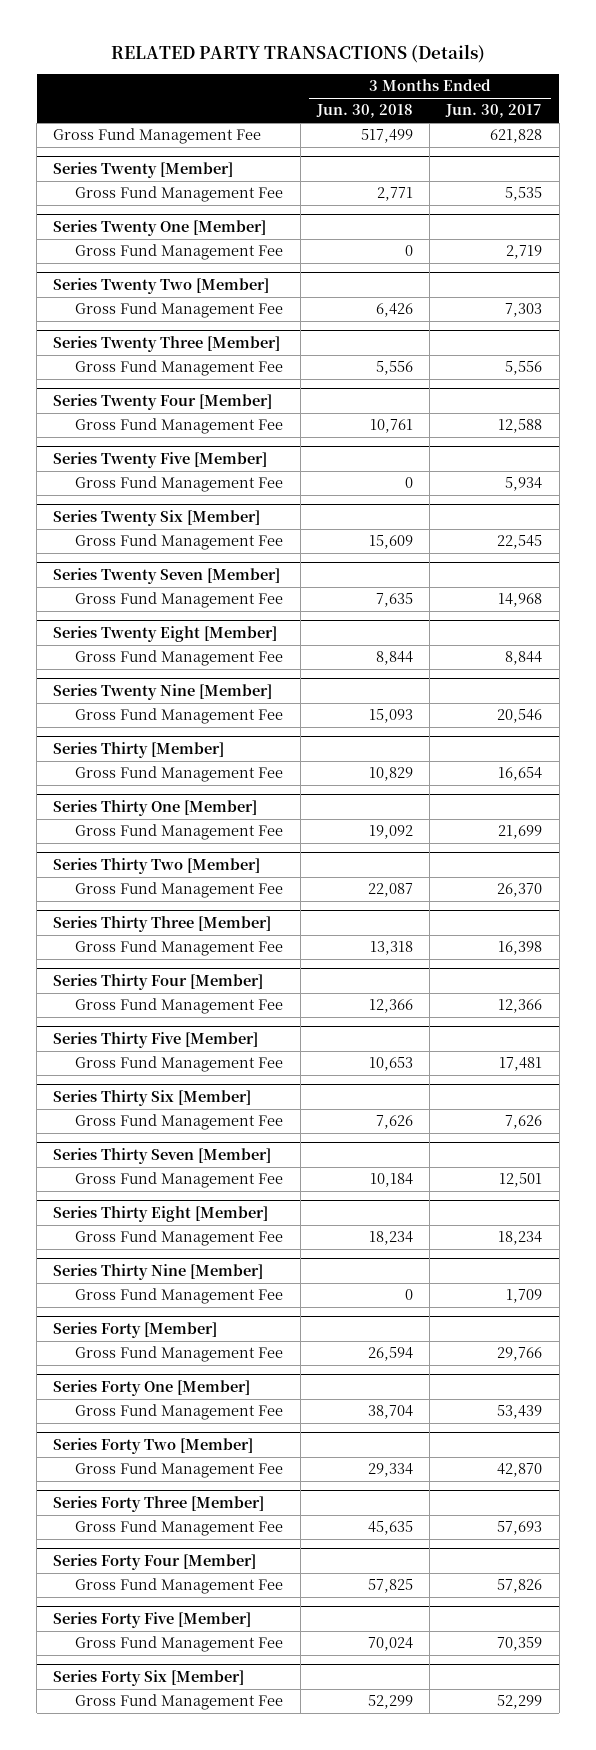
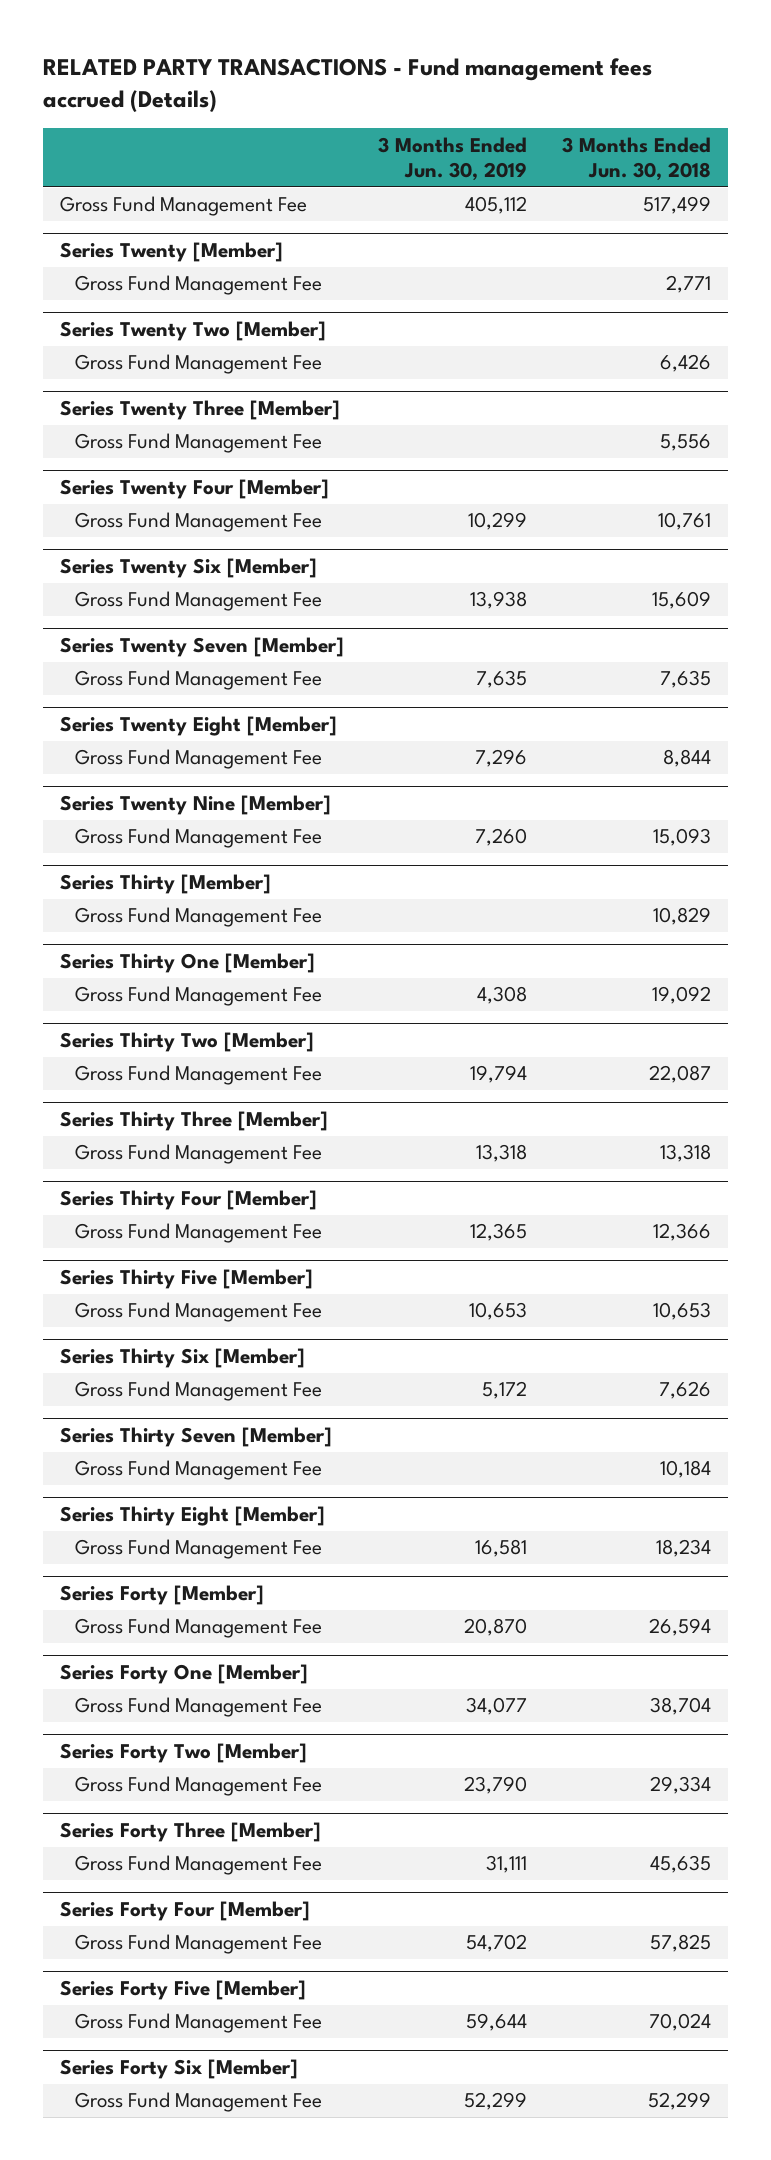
[110,44,485,64] RELATED PARTY TRANSACTIONS (Details) -> [42,58,652,113] RELATED PARTY TRANSACTIONS - Fund management fees accrued (Details)
[445,104,543,119] Jun. 30, 2017 -> none
none -> [378,136,528,182] 3 Months Ended Jun. 30, 2019
[53,219,267,236] Series Twenty One [Member] -> none
[75,244,284,261] Gross Fund Management Fee -> none
[53,451,268,468] Series Twenty Five [Member] -> none
[75,476,284,493] Gross Fund Management Fee -> none
[53,1263,264,1280] Series Thirty Nine [Member] -> none
[75,1288,284,1305] Gross Fund Management Fee -> none

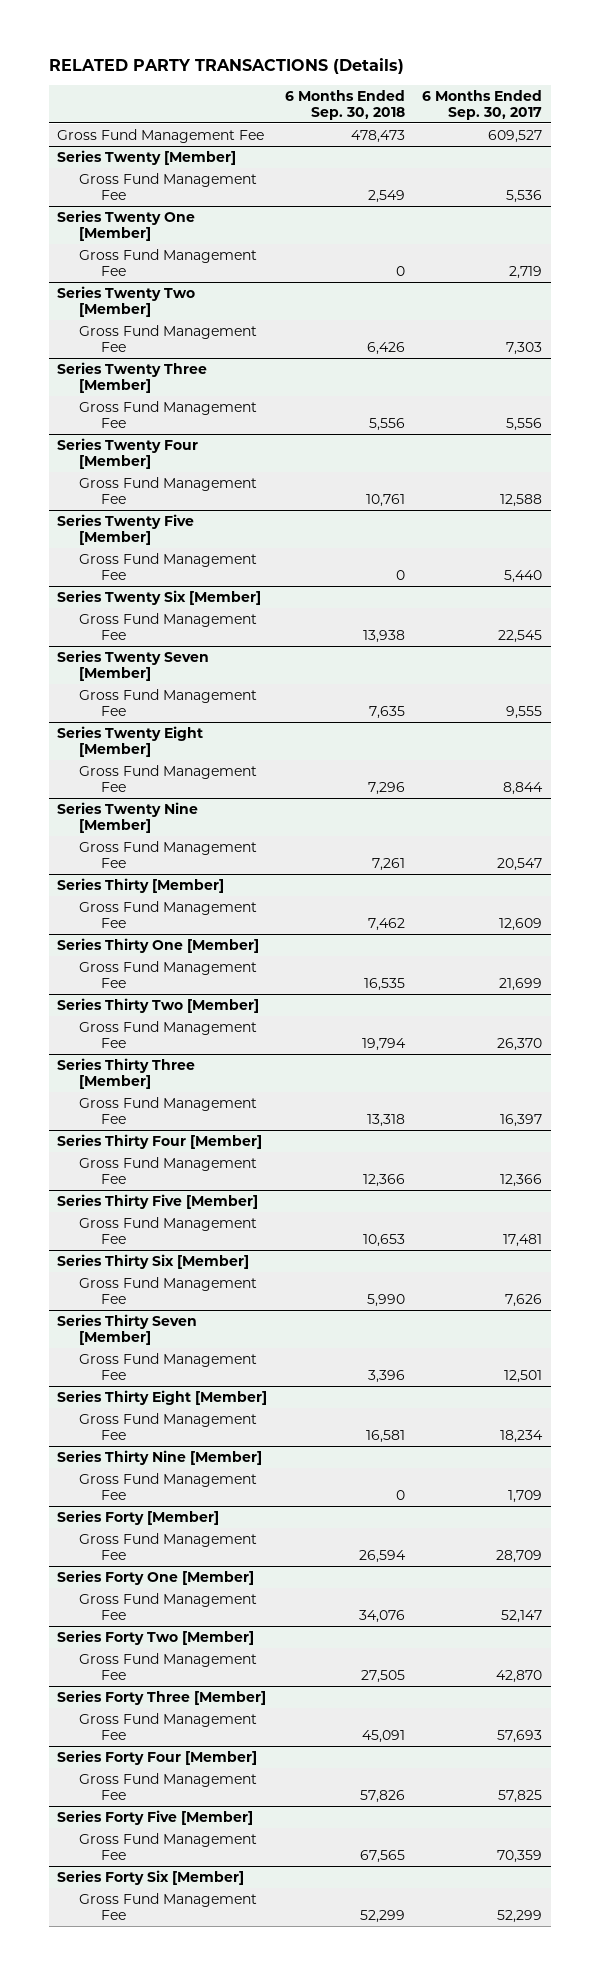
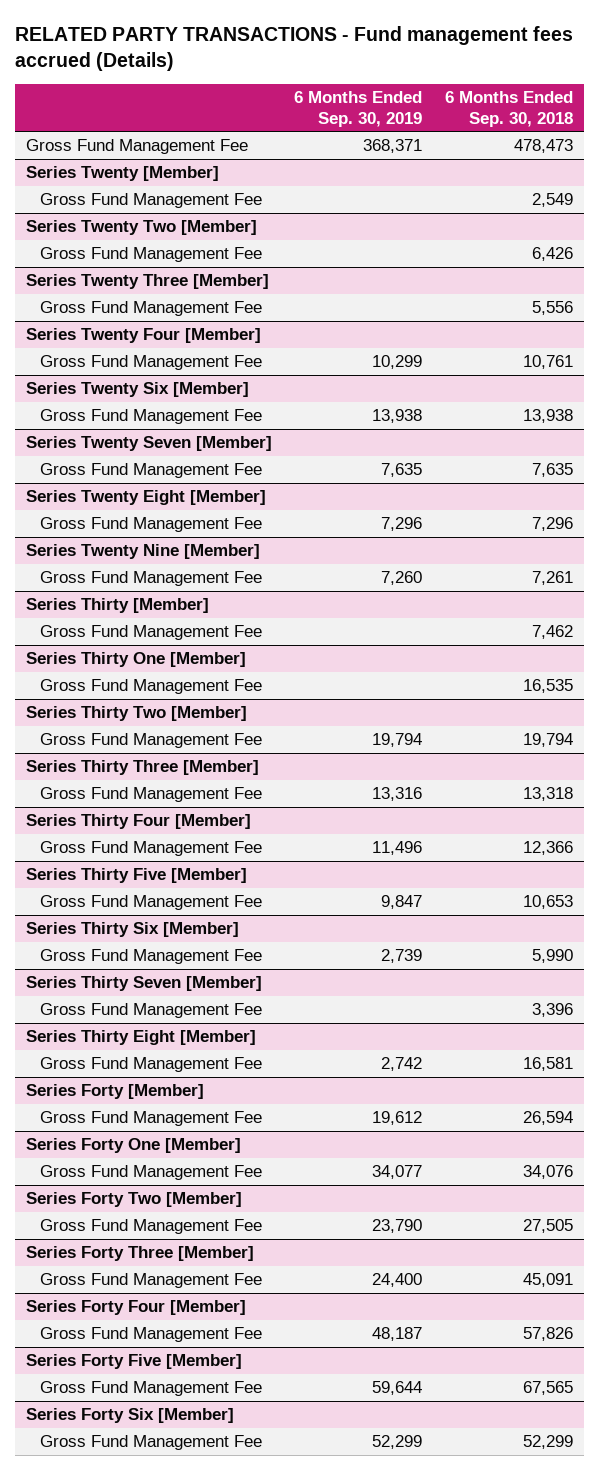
[48,57,404,74] RELATED PARTY TRANSACTIONS (Details) -> [14,25,573,72] RELATED PARTY TRANSACTIONS - Fund management fees accrued (Details)
[421,89,542,120] 6 Months Ended Sep. 30, 2017 -> none
none -> [294,91,423,127] 6 Months Ended Sep. 30, 2019
[57,209,196,242] Series Twenty One [Member] -> none
[79,248,258,277] Gross Fund Management Fee -> none
[57,513,195,546] Series Twenty Five [Member] -> none
[79,552,258,581] Gross Fund Management Fee -> none
[57,1449,263,1465] Series Thirty Nine [Member] -> none
[79,1472,258,1501] Gross Fund Management Fee -> none

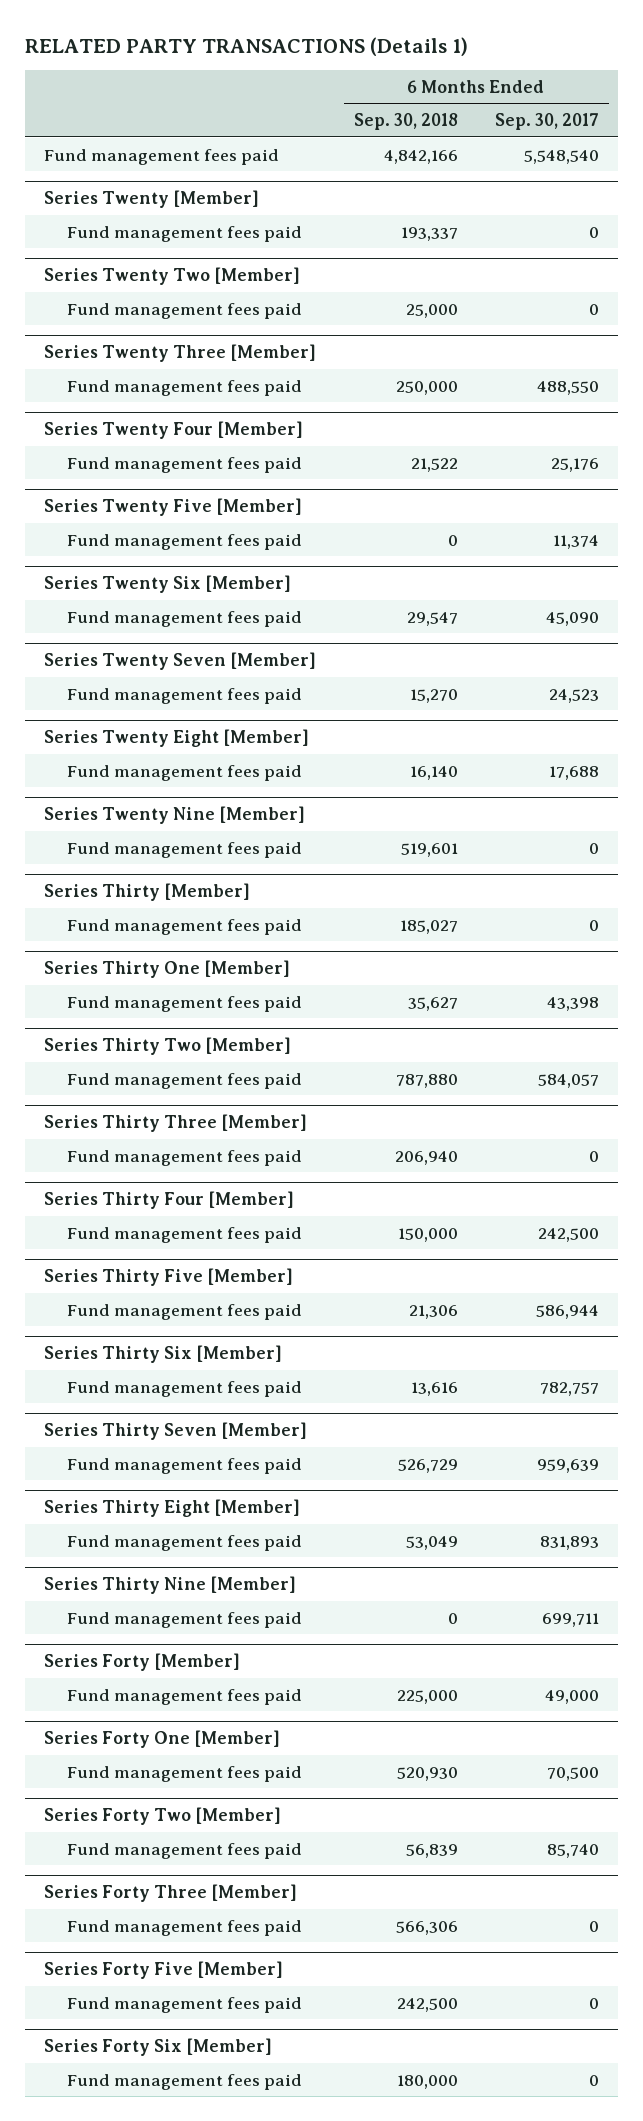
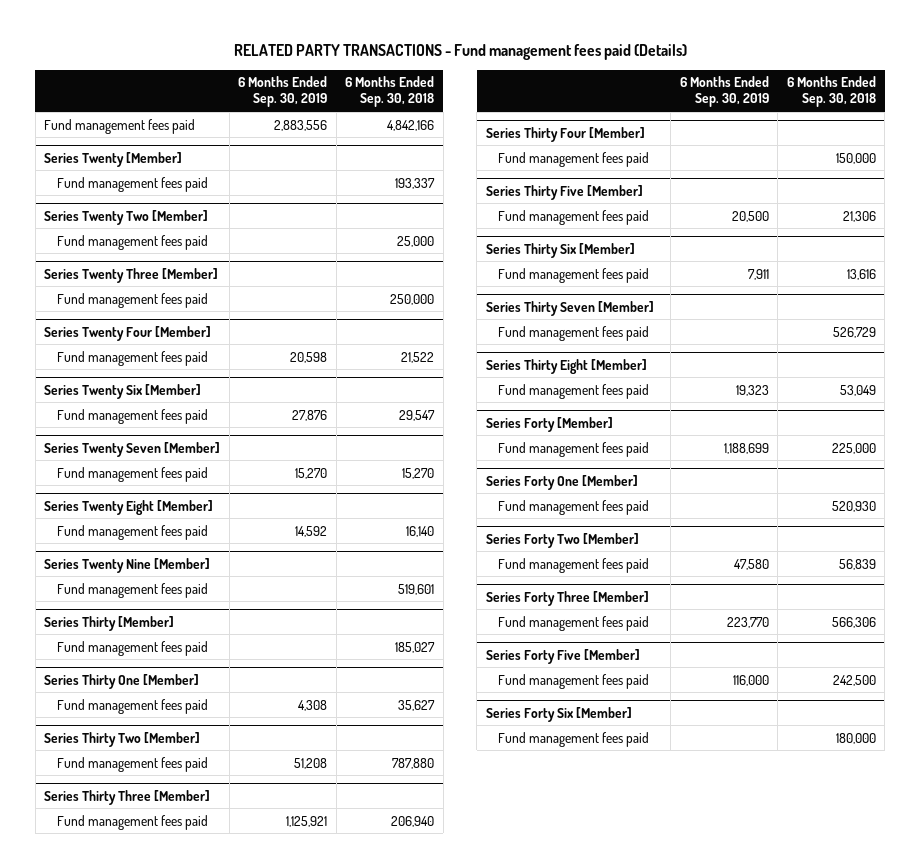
[25,36,469,56] RELATED PARTY TRANSACTIONS (Details 1) -> [233,44,687,61] RELATED PARTY TRANSACTIONS - Fund management fees paid (Details)
[495,113,600,131] Sep. 30, 2017 -> none
none -> [238,76,328,108] 6 Months Ended Sep. 30, 2019
[43,498,302,517] Series Twenty Five [Member] -> none
[67,533,303,550] Fund management fees paid -> none
[43,1576,296,1595] Series Thirty Nine [Member] -> none
[67,1611,303,1628] Fund management fees paid -> none

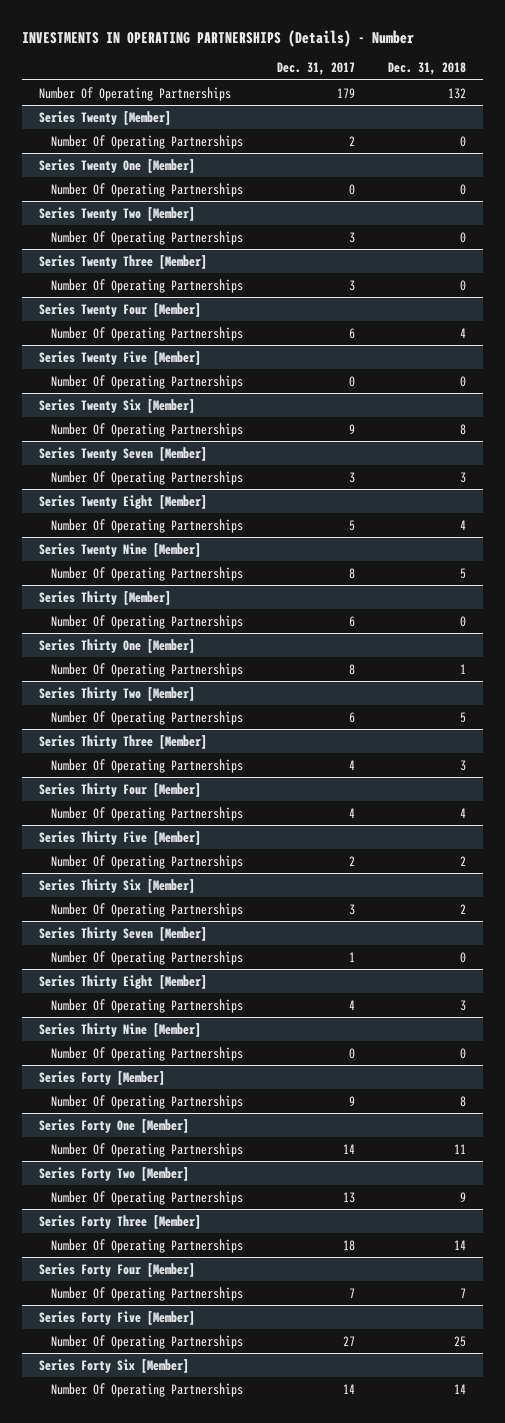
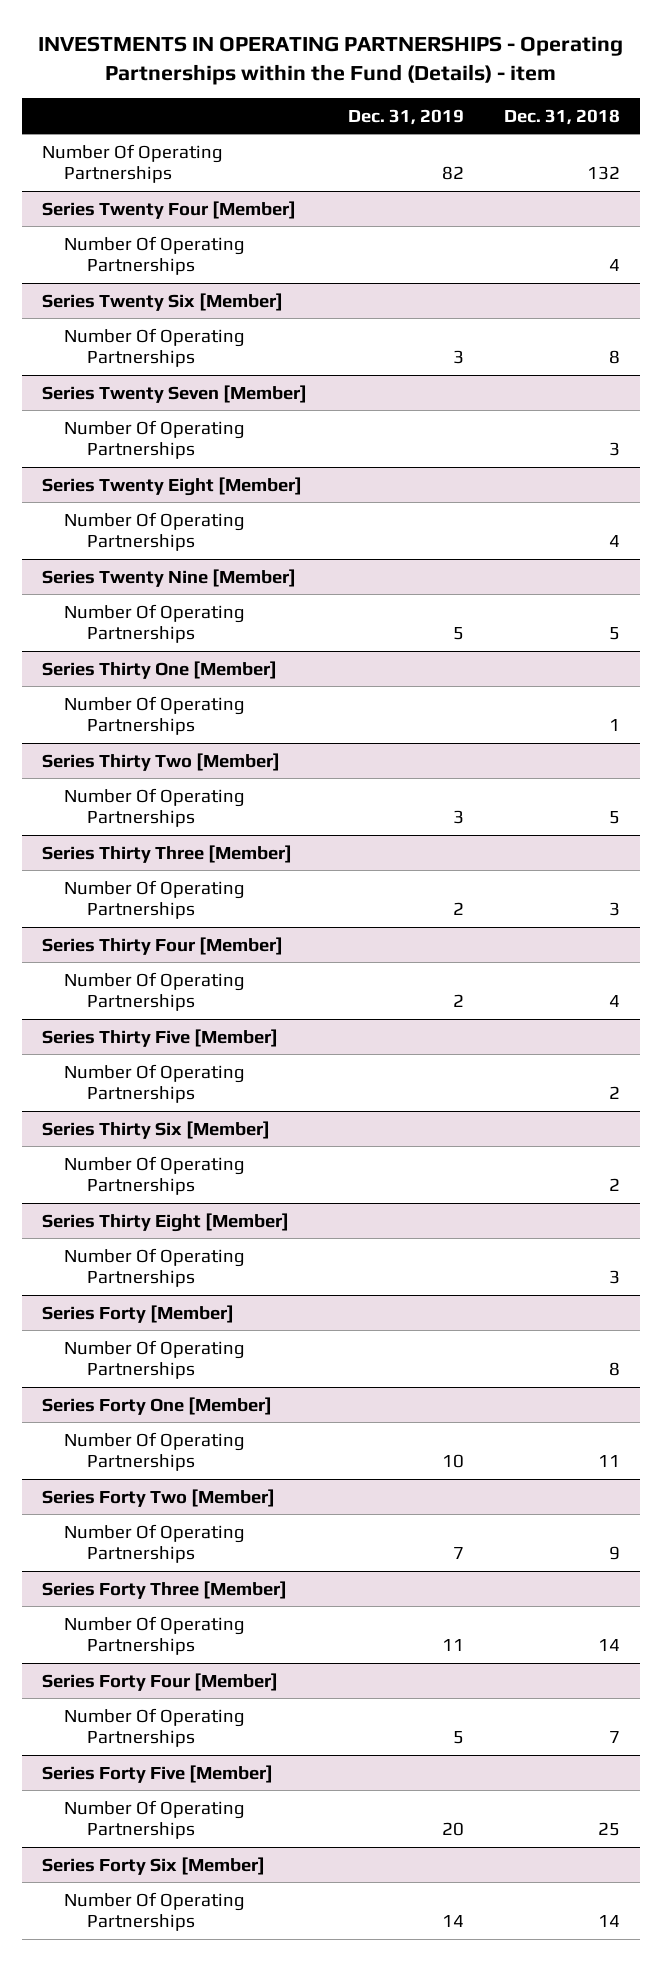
[21,29,414,47] INVESTMENTS IN OPERATING PARTNERSHIPS (Details) - Number -> [38,35,624,85] INVESTMENTS IN OPERATING PARTNERSHIPS - Operating Partnerships within the Fund (Details) - item
[276,62,355,76] Dec. 31, 2017 -> none
none -> [347,108,464,125] Dec. 31, 2019
[38,110,171,125] Series Twenty [Member] -> none
[51,134,244,149] Number Of Operating Partnerships -> none
[38,158,195,173] Series Twenty One [Member] -> none
[51,182,244,197] Number Of Operating Partnerships -> none
[38,206,195,221] Series Twenty Two [Member] -> none
[51,230,244,245] Number Of Operating Partnerships -> none
[38,254,207,269] Series Twenty Three [Member] -> none
[51,278,244,293] Number Of Operating Partnerships -> none
[38,350,201,365] Series Twenty Five [Member] -> none
[51,374,244,389] Number Of Operating Partnerships -> none
[38,590,171,605] Series Thirty [Member] -> none
[51,614,244,629] Number Of Operating Partnerships -> none
[38,926,207,941] Series Thirty Seven [Member] -> none
[51,950,244,965] Number Of Operating Partnerships -> none
[38,1022,201,1037] Series Thirty Nine [Member] -> none
[51,1046,244,1061] Number Of Operating Partnerships -> none

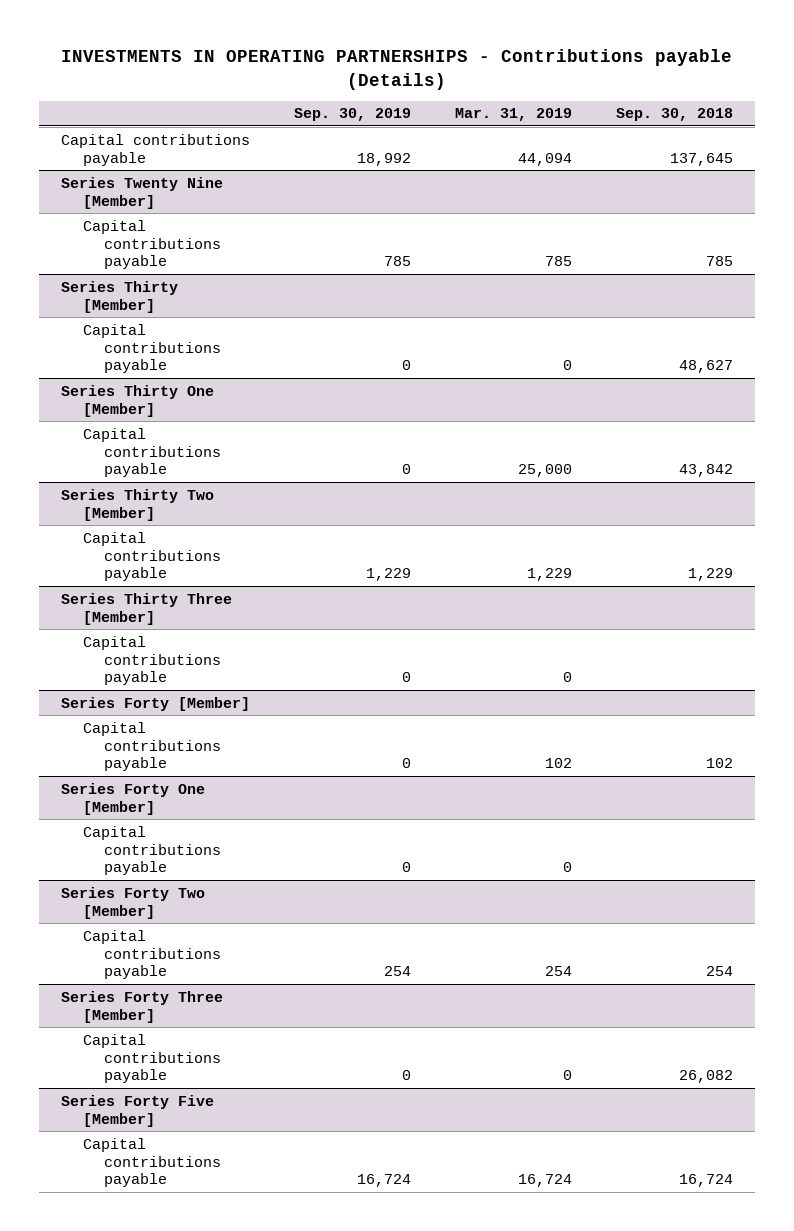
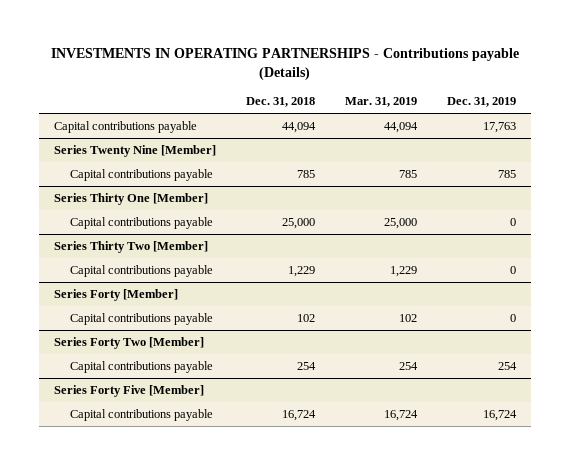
[294,108,412,122] Sep. 30, 2019 -> none
[616,108,734,122] Sep. 30, 2018 -> none
none -> [245,97,315,108] Dec. 31, 2018
none -> [446,97,516,108] Dec. 31, 2019
[60,280,178,313] Series Thirty [Member] -> none
[82,323,222,374] Capital contributions payable -> none
[60,592,232,625] Series Thirty Three [Member] -> none
[82,635,222,686] Capital contributions payable -> none
[60,782,205,815] Series Forty One [Member] -> none
[82,825,222,876] Capital contributions payable -> none
[60,990,223,1023] Series Forty Three [Member] -> none
[82,1033,222,1084] Capital contributions payable -> none

